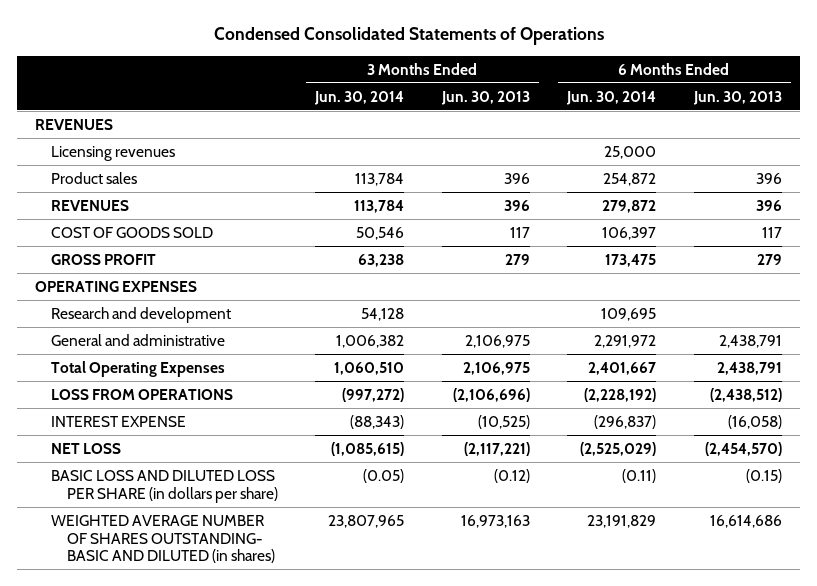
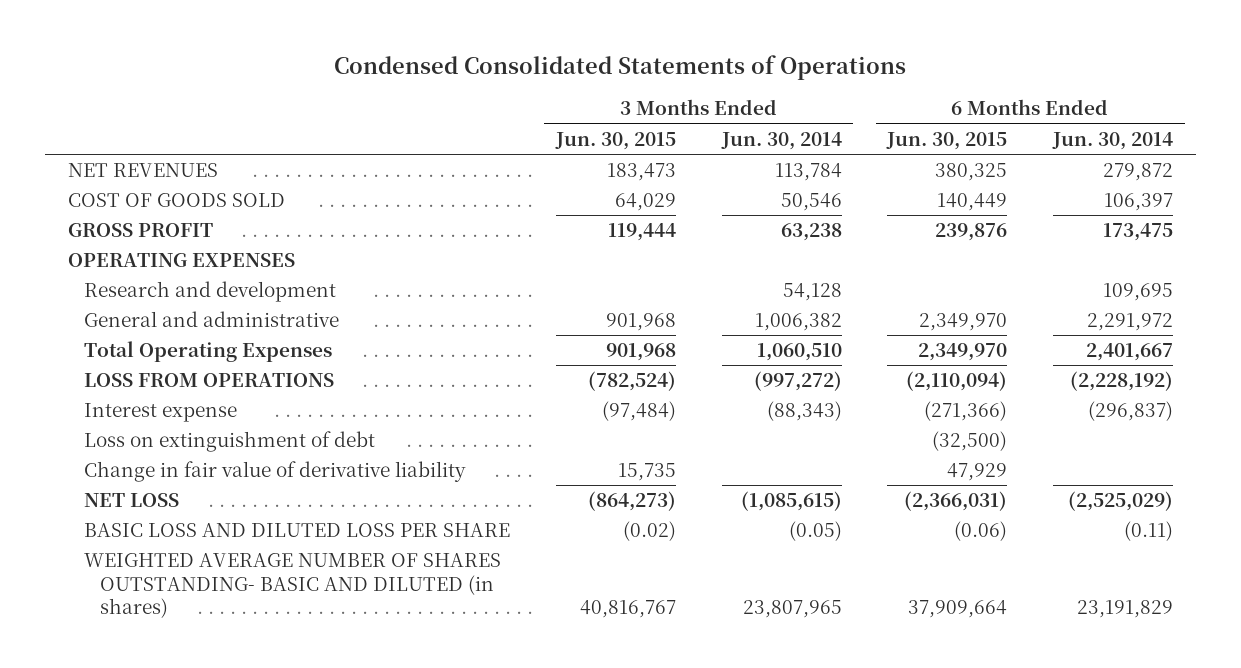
[440,90,530,105] Jun. 30, 2013 -> none
[692,90,782,105] Jun. 30, 2013 -> none
none -> [554,131,676,150] Jun. 30, 2015
none -> [886,131,1008,150] Jun. 30, 2015
[35,118,114,130] REVENUES -> none
[50,145,175,161] Licensing revenues -> none
[50,171,137,184] Product sales -> none
[50,199,129,211] REVENUES -> [67,163,218,178] NET REVENUES
[50,415,186,427] INTEREST EXPENSE -> [83,403,237,423] Interest expense
none -> [83,431,375,453] Loss on extinguishment of debt
none -> [83,461,466,483] Change in fair value of derivative liability
[50,469,278,503] BASIC LOSS AND DILUTED LOSS PER SHARE (in dollars per share) -> [83,523,510,538] BASIC LOSS AND DILUTED LOSS PER SHARE

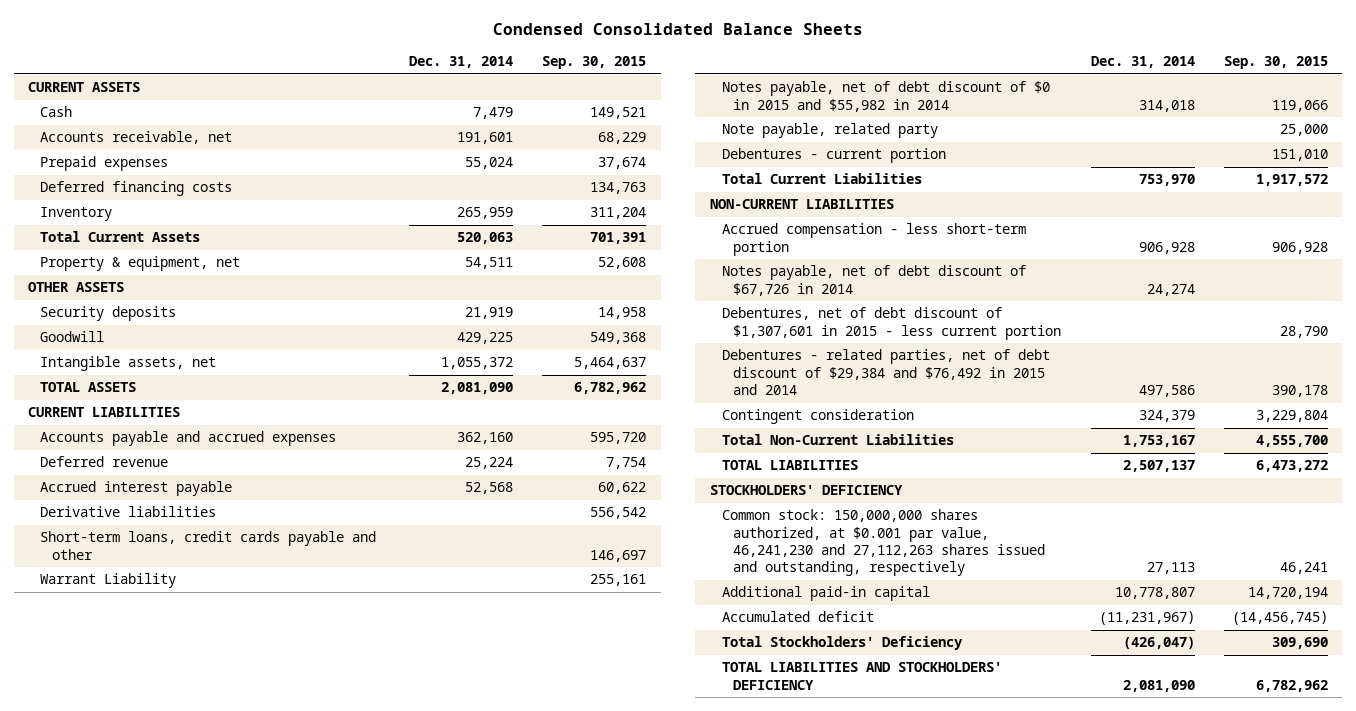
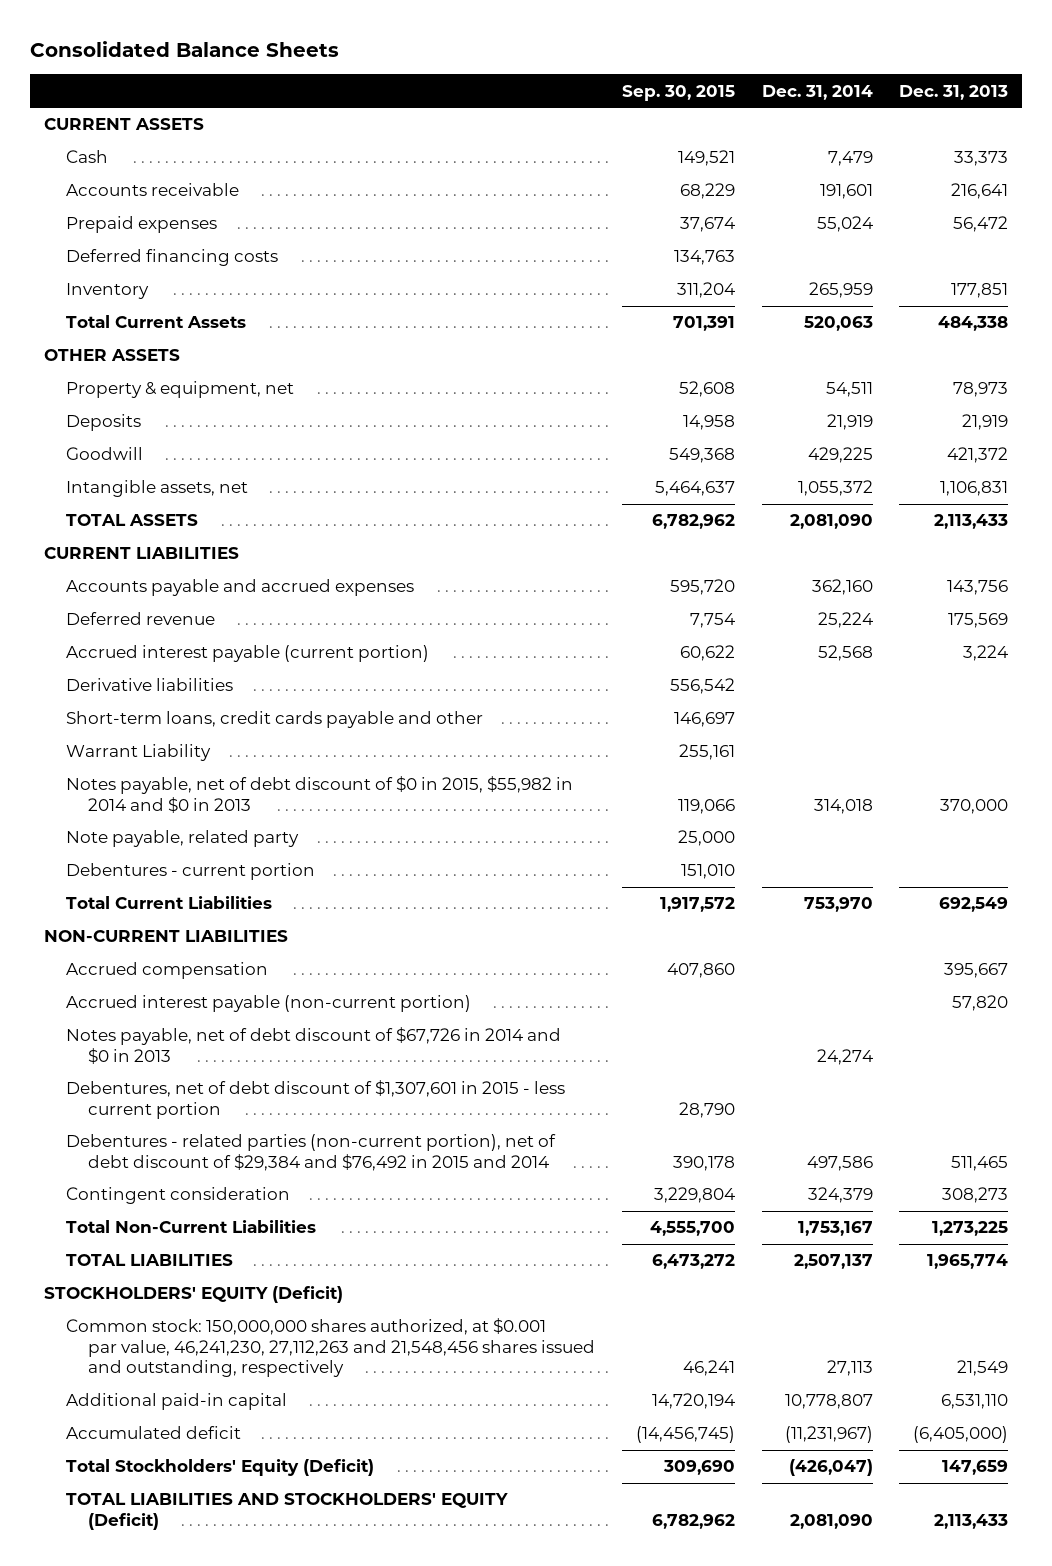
[492,23,863,36] Condensed Consolidated Balance Sheets -> [30,41,340,58] Consolidated Balance Sheets
none -> [899,84,1009,100] Dec. 31, 2013
[40,131,233,145] Accounts receivable, net -> [66,183,240,197] Accounts receivable
[40,256,241,272] Property & equipment, net -> [66,381,295,399] Property & equipment, net
[40,306,177,322] Security deposits -> [66,414,142,432] Deposits
[40,481,233,497] Accrued interest payable -> [66,645,430,663] Accrued interest payable (current portion)
[721,81,1050,112] Notes payable, net of debt discount of $0 in 2015 and $55,982 in 2014 -> [66,776,574,813] Notes payable, net of debt discount of $0 in 2015, $55,982 in 2014 and $0 in 2013
[721,223,1026,256] Accrued compensation - less short-term portion -> none
none -> [66,962,269,980] Accrued compensation
none -> [66,995,472,1013] Accrued interest payable (non-current portion)
[721,265,1026,296] Notes payable, net of debt discount of $67,726 in 2014 -> [66,1027,562,1064] Notes payable, net of debt discount of $67,726 in 2014 and $0 in 2013
[721,349,1050,395] Debentures - related parties, net of debt discount of $29,384 and $76,492 in 2015 and 2014 -> [66,1134,557,1171] Debentures - related parties (non-current portion), net of debt discount of $29,384 and $76,492 in 2015 and 2014
[709,485,903,496] STOCKHOLDERS' DEFICIENCY -> [43,1286,343,1304] STOCKHOLDERS' EQUITY (Deficit)
[721,509,1046,577] Common stock: 150,000,000 shares authorized, at $0.001 par value, 46,241,230 and 27,112,263 shares issued and outstanding, respectively -> [66,1318,596,1378] Common stock: 150,000,000 shares authorized, at $0.001 par value, 46,241,230, 27,112,263 and 21,548,456 shares issued and outstanding, respectively
[721,636,963,651] Total Stockholders' Deficiency -> [66,1459,375,1477] Total Stockholders' Equity (Deficit)
[721,662,1002,690] TOTAL LIABILITIES AND STOCKHOLDERS' DEFICIENCY -> [66,1493,509,1530] TOTAL LIABILITIES AND STOCKHOLDERS' EQUITY (Deficit)

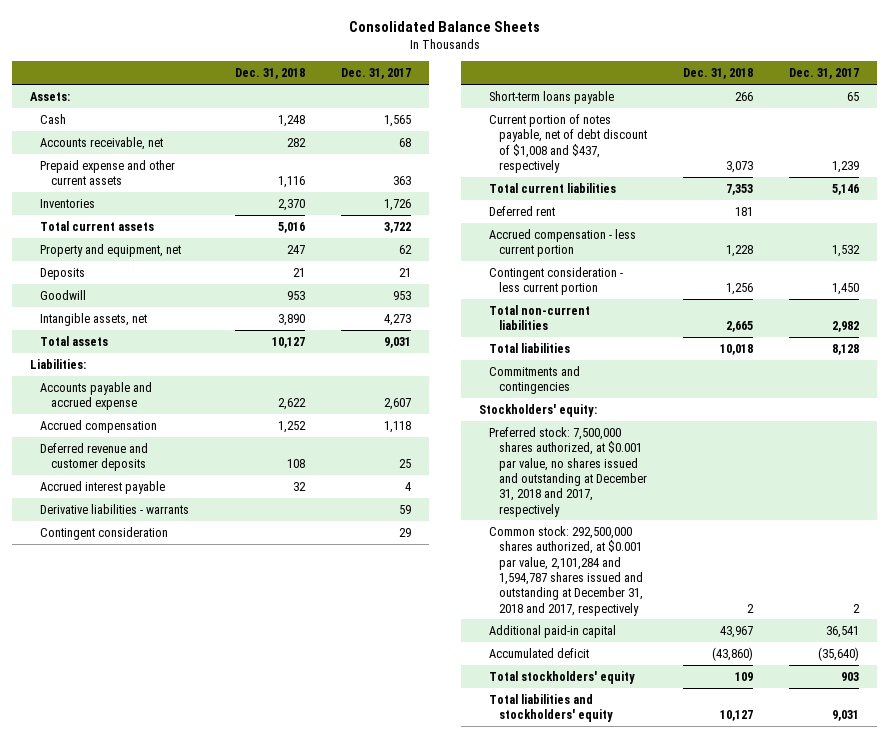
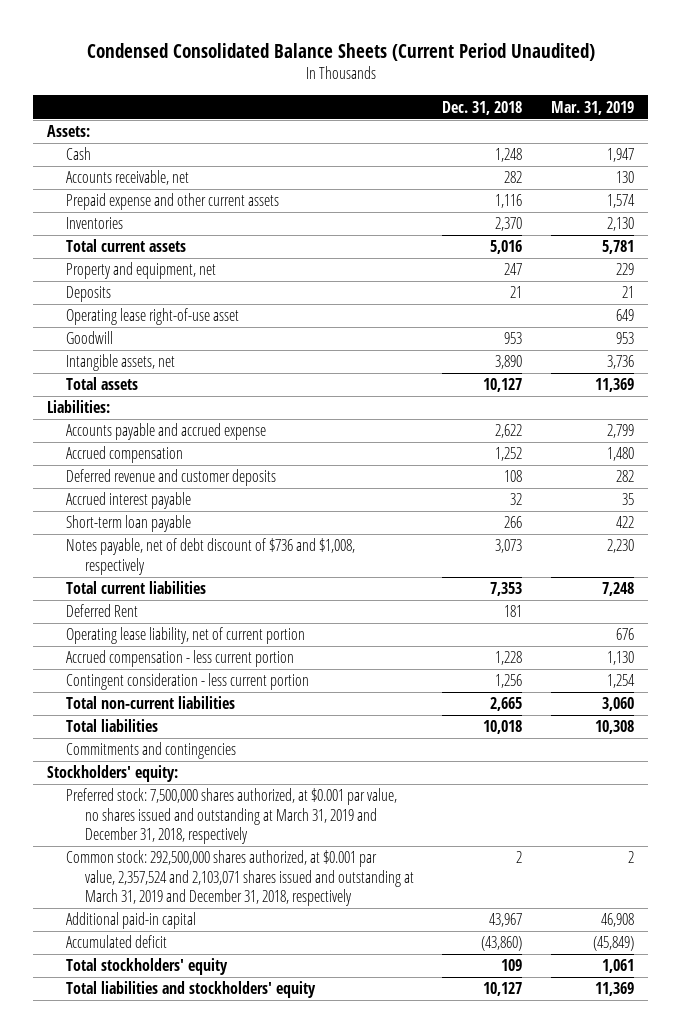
[348,20,540,32] Consolidated Balance Sheets -> [86,42,595,61] Condensed Consolidated Balance Sheets (Current Period Unaudited)
[340,68,411,80] Dec. 31, 2017 -> none
none -> [551,100,635,115] Mar. 31, 2019
none -> [65,308,239,326] Operating lease right-of-use asset
[40,503,190,514] Derivative liabilities - warrants -> none
[40,526,169,540] Contingent consideration -> none
[488,90,614,104] Short-term loans payable -> [65,515,191,533] Short-term loan payable
[488,113,648,173] Current portion of notes payable, net of debt discount of $1,008 and $437, respectively -> [65,538,355,575] Notes payable, net of debt discount of $736 and $1,008, respectively
[488,205,555,216] Deferred rent -> [65,604,138,618] Deferred Rent
none -> [65,627,305,645] Operating lease liability, net of current portion
[488,426,648,517] Preferred stock: 7,500,000 shares authorized, at $0.001 par value, no shares issued and outstanding at December 31, 2018 and 2017, respectively -> [65,788,397,845] Preferred stock: 7,500,000 shares authorized, at $0.001 par value, no shares issued and outstanding at March 31, 2019 and December 31, 2018, respectively
[488,525,644,616] Common stock: 292,500,000 shares authorized, at $0.001 par value, 2,101,284 and 1,594,787 shares issued and outstanding at December 31, 2018 and 2017, respectively -> [65,850,414,907] Common stock: 292,500,000 shares authorized, at $0.001 par value, 2,357,524 and 2,103,071 shares issued and outstanding at March 31, 2019 and December 31, 2018, respectively

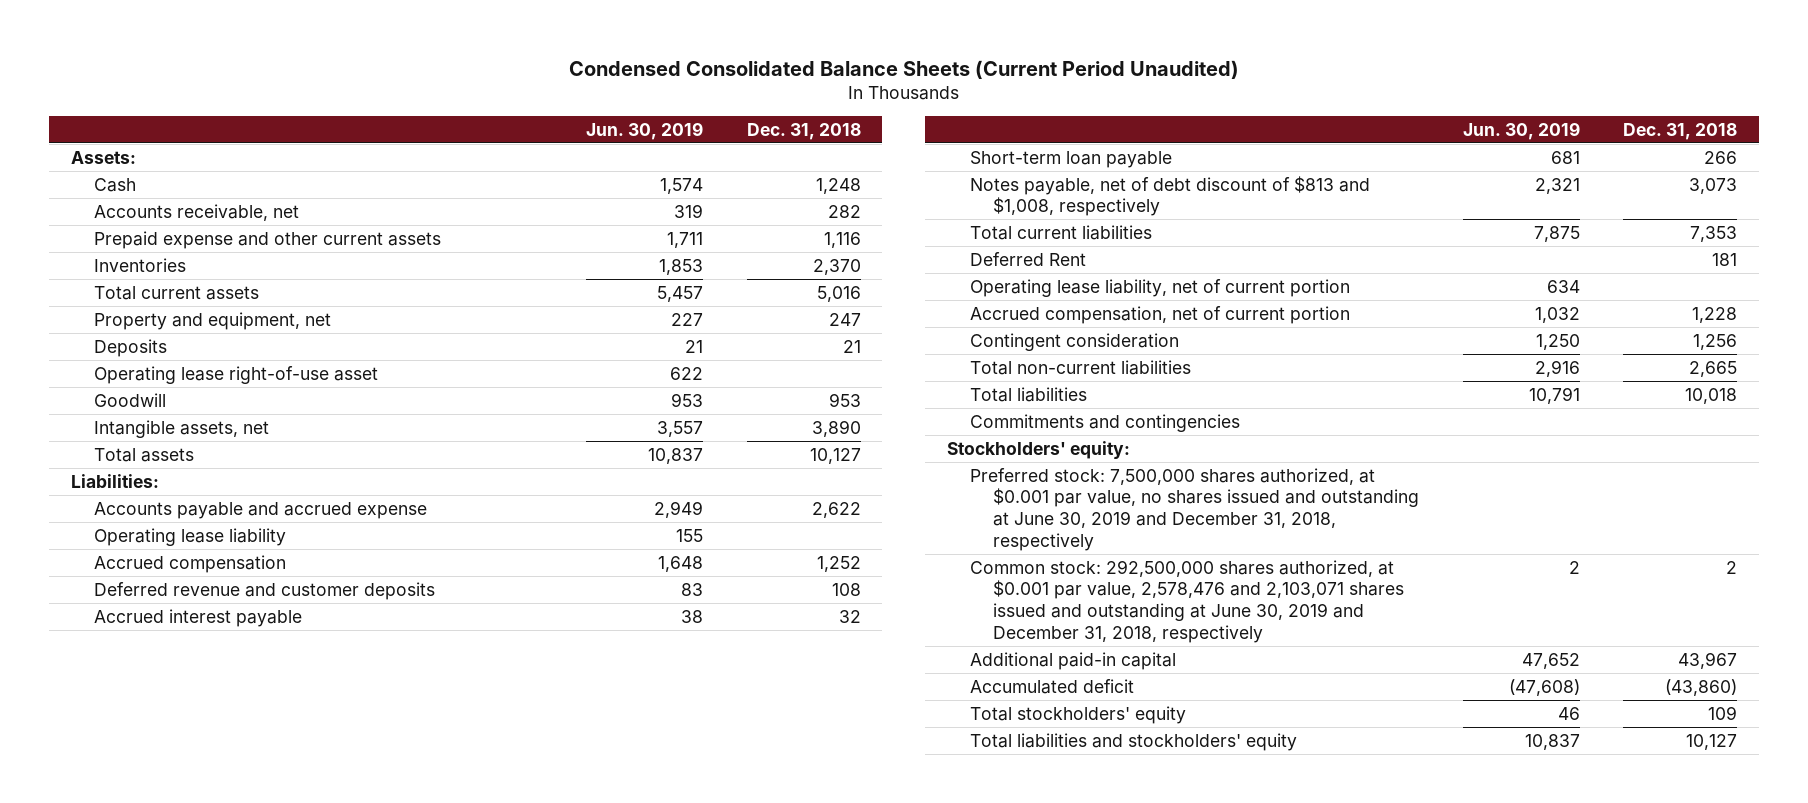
[551,100,635,115] Mar. 31, 2019 -> none
none -> [586,121,704,140] Jun. 30, 2019
none -> [93,527,286,546] Operating lease liability
[65,538,355,575] Notes payable, net of debt discount of $736 and $1,008, respectively -> [970,175,1371,217] Notes payable, net of debt discount of $813 and $1,008, respectively
[65,650,294,668] Accrued compensation - less current portion -> [970,305,1351,324] Accrued compensation, net of current portion
[65,673,309,691] Contingent consideration - less current portion -> [970,332,1180,351] Contingent consideration
[65,788,397,845] Preferred stock: 7,500,000 shares authorized, at $0.001 par value, no shares issued and outstanding at March 31, 2019 and December 31, 2018, respectively -> [970,467,1420,551] Preferred stock: 7,500,000 shares authorized, at $0.001 par value, no shares issued and outstanding at June 30, 2019 and December 31, 2018, respectively
[65,850,414,907] Common stock: 292,500,000 shares authorized, at $0.001 par value, 2,357,524 and 2,103,071 shares issued and outstanding at March 31, 2019 and December 31, 2018, respectively -> [970,559,1405,643] Common stock: 292,500,000 shares authorized, at $0.001 par value, 2,578,476 and 2,103,071 shares issued and outstanding at June 30, 2019 and December 31, 2018, respectively

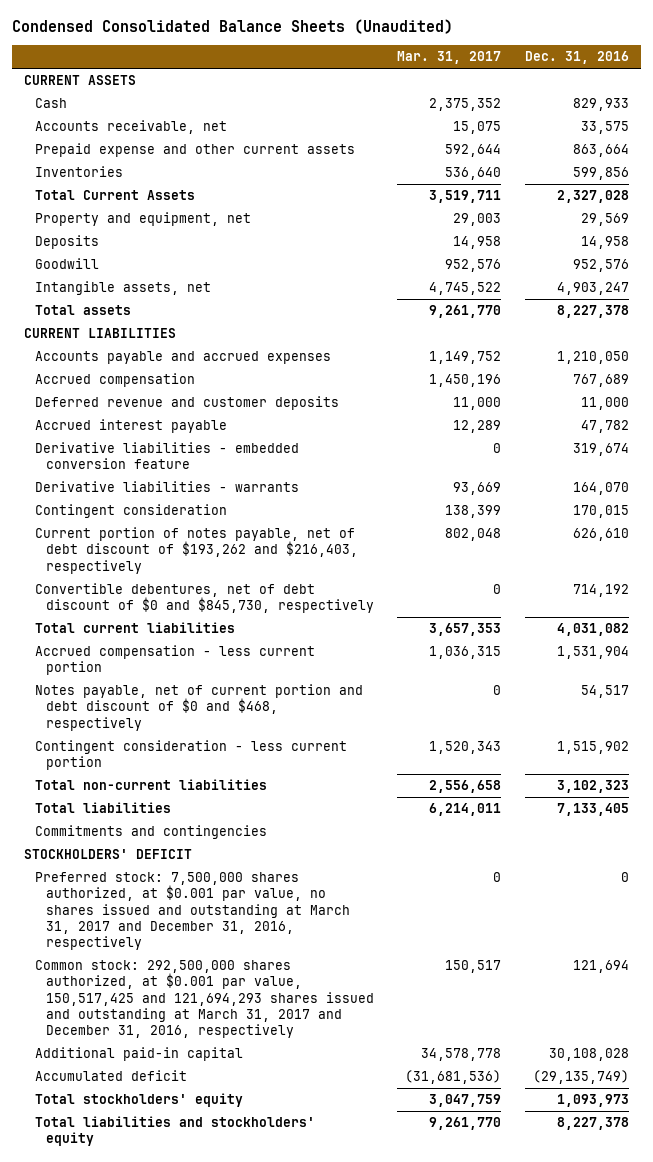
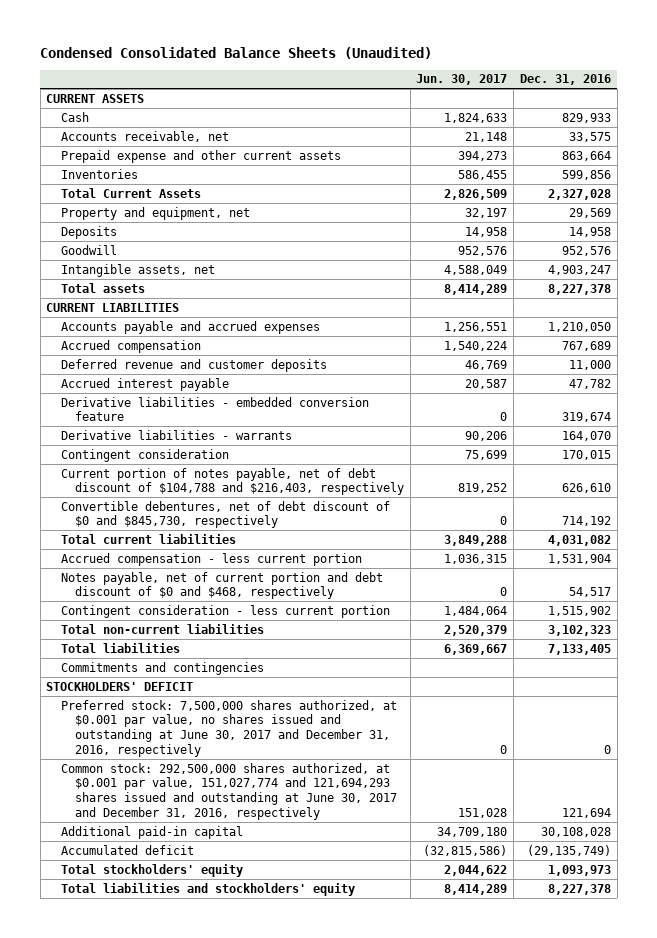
[397,51,502,65] Mar. 31, 2017 -> none
none -> [416,74,508,86] Jun. 30, 2017
[34,527,358,574] Current portion of notes payable, net of debt discount of $193,262 and $216,403, respectively -> [60,467,404,496] Current portion of notes payable, net of debt discount of $104,788 and $216,403, respectively
[34,872,350,950] Preferred stock: 7,500,000 shares authorized, at $0.001 par value, no shares issued and outstanding at March 31, 2017 and December 31, 2016, respectively -> [60,699,397,757] Preferred stock: 7,500,000 shares authorized, at $0.001 par value, no shares issued and outstanding at June 30, 2017 and December 31, 2016, respectively
[34,960,374,1038] Common stock: 292,500,000 shares authorized, at $0.001 par value, 150,517,425 and 121,694,293 shares issued and outstanding at March 31, 2017 and December 31, 2016, respectively -> [60,762,397,820] Common stock: 292,500,000 shares authorized, at $0.001 par value, 151,027,774 and 121,694,293 shares issued and outstanding at June 30, 2017 and December 31, 2016, respectively

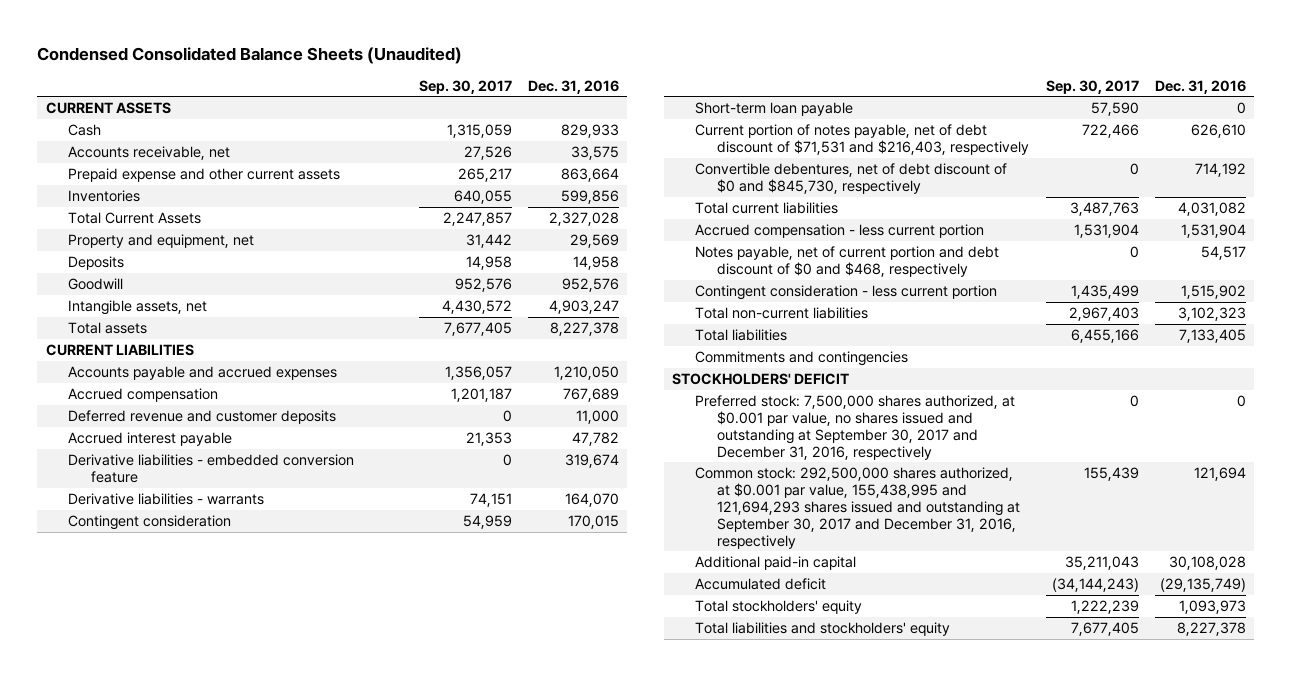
[416,74,508,86] Jun. 30, 2017 -> none
none -> [419,79,513,94] Sep. 30, 2017
none -> [694,102,853,117] Short-term loan payable
[60,467,404,496] Current portion of notes payable, net of debt discount of $104,788 and $216,403, respectively -> [694,124,1030,155] Current portion of notes payable, net of debt discount of $71,531 and $216,403, respectively
[60,699,397,757] Preferred stock: 7,500,000 shares authorized, at $0.001 par value, no shares issued and outstanding at June 30, 2017 and December 31, 2016, respectively -> [694,395,1015,460] Preferred stock: 7,500,000 shares authorized, at $0.001 par value, no shares issued and outstanding at September 30, 2017 and December 31, 2016, respectively
[60,762,397,820] Common stock: 292,500,000 shares authorized, at $0.001 par value, 151,027,774 and 121,694,293 shares issued and outstanding at June 30, 2017 and December 31, 2016, respectively -> [694,467,1021,549] Common stock: 292,500,000 shares authorized, at $0.001 par value, 155,438,995 and 121,694,293 shares issued and outstanding at September 30, 2017 and December 31, 2016, respectively

